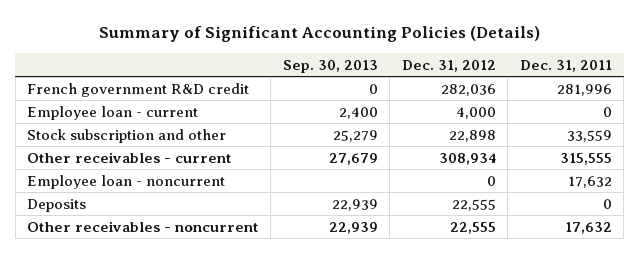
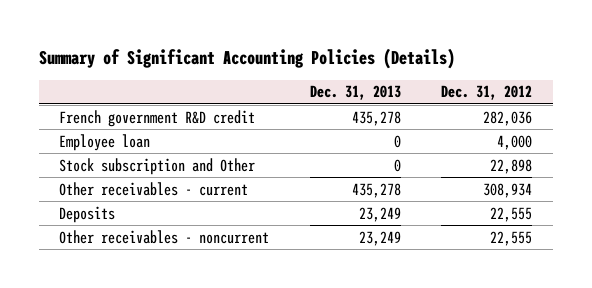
[282,59,378,73] Sep. 30, 2013 -> none
[519,59,612,72] Dec. 31, 2011 -> none
none -> [309,85,401,101] Dec. 31, 2013
[27,105,199,120] Employee loan - current -> [59,133,151,151] Employee loan
[27,128,227,143] Stock subscription and other -> [59,157,256,175] Stock subscription and Other
[27,174,226,189] Employee loan - noncurrent -> none

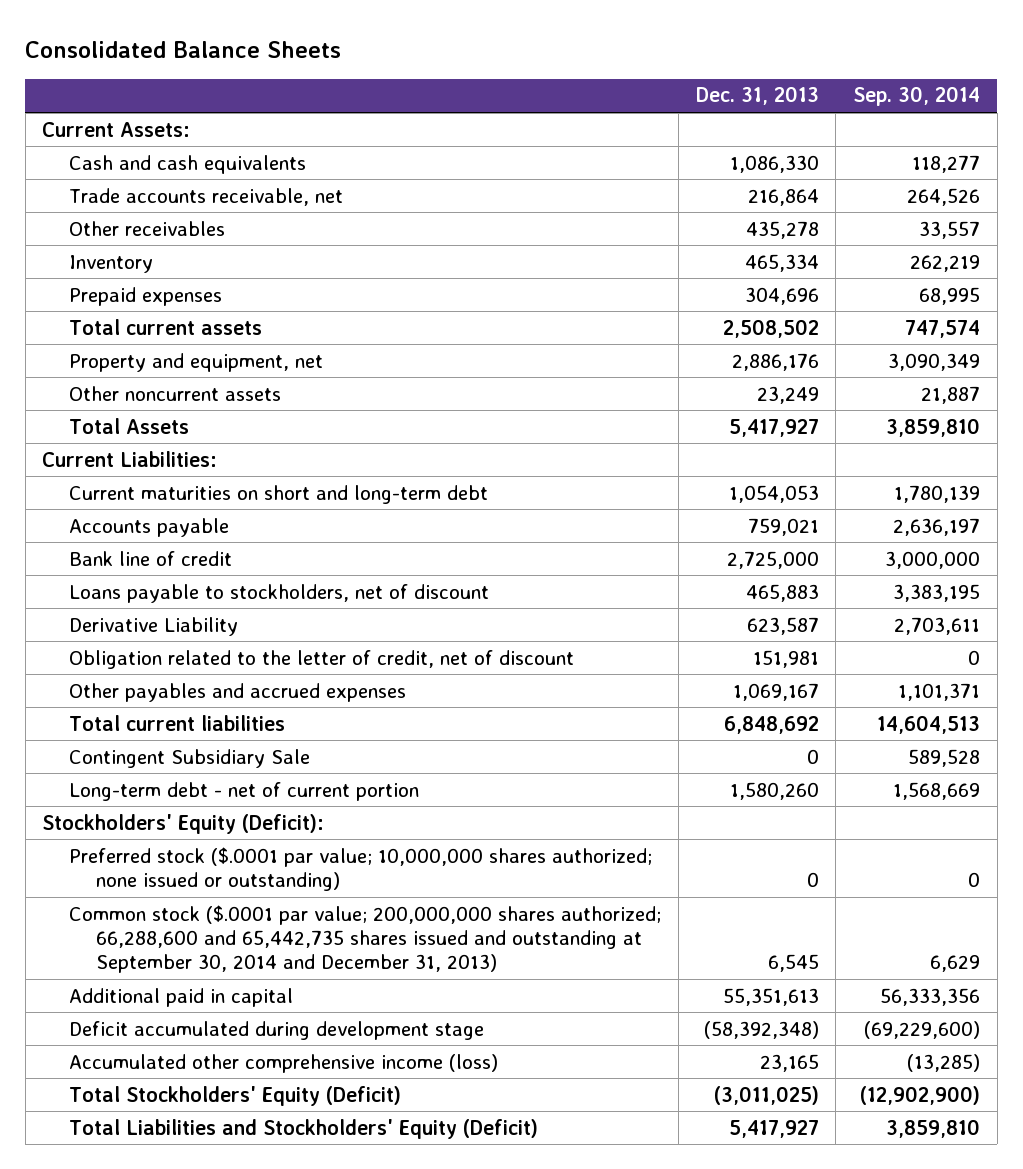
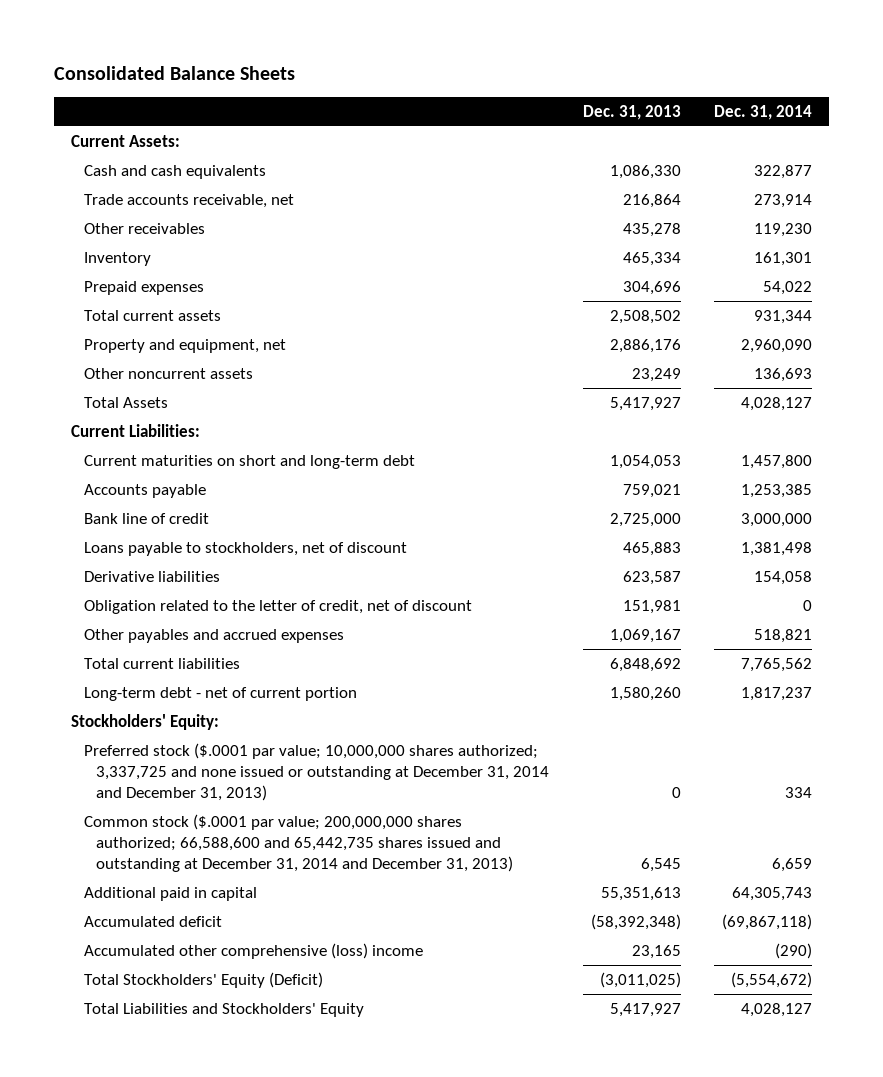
[853,86,981,107] Sep. 30, 2014 -> none
none -> [714,104,813,120] Dec. 31, 2014
[69,616,239,636] Derivative Liability -> [83,570,220,582] Derivative liabilities
[69,748,311,768] Contingent Subsidiary Sale -> none
[42,813,325,834] Stockholders' Equity (Deficit): -> [70,713,219,730] Stockholders' Equity:
[69,846,653,891] Preferred stock ($.0001 par value; 10,000,000 shares authorized; none issued or outstanding) -> [83,742,550,801] Preferred stock ($.0001 par value; 10,000,000 shares authorized; 3,337,725 and none issued or outstanding at December 31, 2014 and December 31, 2013)
[69,904,662,974] Common stock ($.0001 par value; 200,000,000 shares authorized; 66,288,600 and 65,442,735 shares issued and outstanding at September 30, 2014 and December 31, 2013) -> [83,813,514,872] Common stock ($.0001 par value; 200,000,000 shares authorized; 66,588,600 and 65,442,735 shares issued and outstanding at December 31, 2014 and December 31, 2013)
[69,1020,485,1040] Deficit accumulated during development stage -> [83,915,222,927] Accumulated deficit
[69,1053,499,1073] Accumulated other comprehensive income (loss) -> [83,942,423,959] Accumulated other comprehensive (loss) income
[69,1118,539,1139] Total Liabilities and Stockholders' Equity (Deficit) -> [83,1002,364,1017] Total Liabilities and Stockholders' Equity

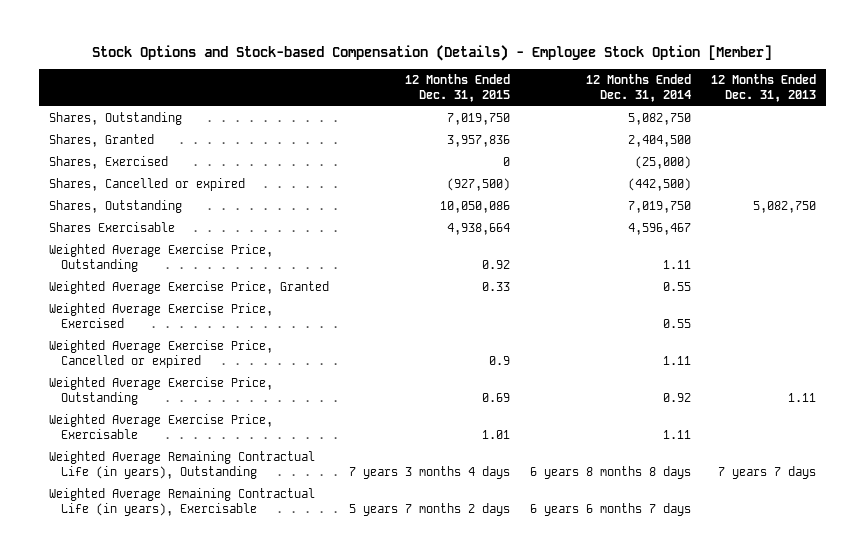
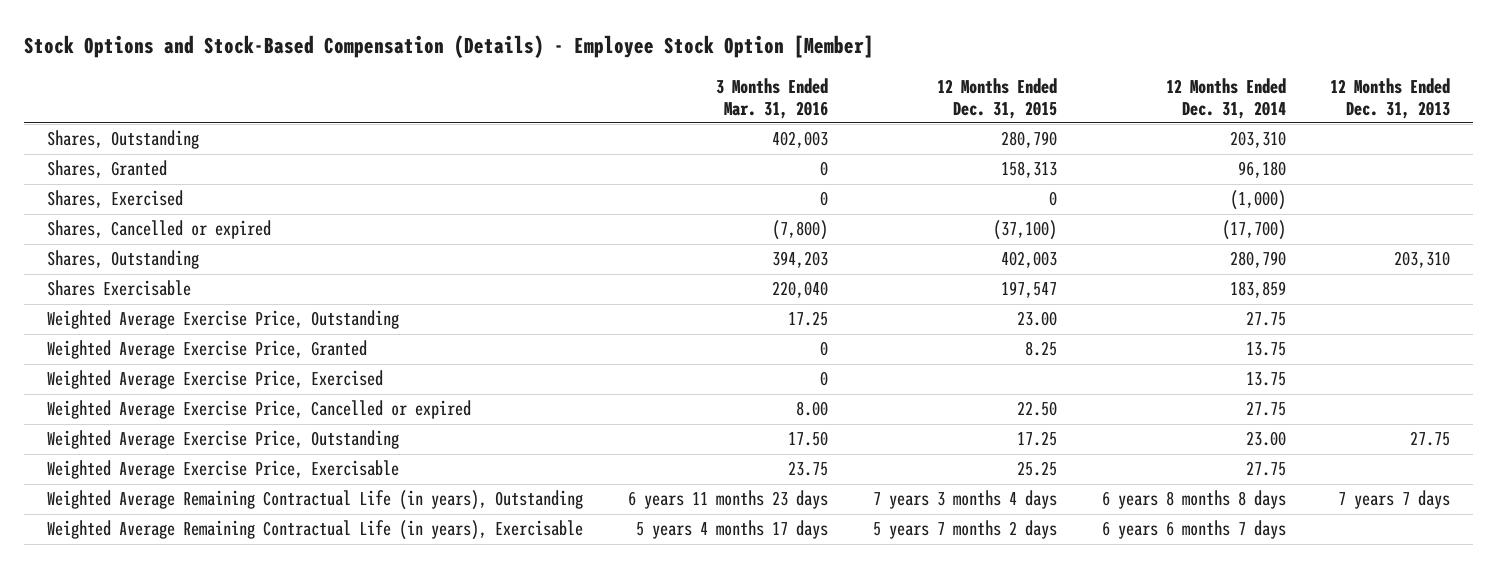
[92,44,773,61] Stock Options and Stock-based Compensation (Details) - Employee Stock Option [Member] -> [24,34,875,58] Stock Options and Stock-Based Compensation (Details) - Employee Stock Option [Member]
none -> [715,77,828,119] 3 Months Ended Mar. 31, 2016
[446,113,510,126] 7,019,750 -> [1000,131,1057,149] 280,790
[628,113,692,126] 5,082,750 -> [1229,131,1286,149] 203,310
[446,135,510,148] 3,957,836 -> [1000,161,1057,179] 158,313
[628,135,692,148] 2,404,500 -> [1237,161,1286,179] 96,180
[635,156,692,170] (25,000) -> [1229,190,1286,211] (1,000)
[446,178,510,192] (927,500) -> [992,220,1057,241] (37,100)
[628,178,692,192] (442,500) -> [1221,220,1286,241] (17,700)
[439,201,510,214] 10,050,086 -> [1000,251,1057,269] 402,003
[628,201,692,214] 7,019,750 -> [1229,251,1286,269] 280,790
[753,201,817,214] 5,082,750 -> [1394,251,1451,269] 203,310
[446,223,510,236] 4,938,664 -> [1000,281,1057,299] 197,547
[628,223,692,236] 4,596,467 -> [1229,281,1286,299] 183,859
[481,259,510,269] 0.92 -> [1016,311,1057,327] 23.00
[663,259,692,269] 1.11 -> [1245,311,1286,327] 27.75
[481,282,510,292] 0.33 -> [1024,341,1057,357] 8.25
[663,282,692,292] 0.55 -> [1245,342,1286,357] 13.75
[663,318,692,328] 0.55 -> [1245,372,1286,387] 13.75
[488,355,510,365] 0.9 -> [1016,401,1057,417] 22.50
[663,355,692,365] 1.11 -> [1245,401,1286,417] 27.75
[481,392,510,402] 0.69 -> [1016,431,1057,447] 17.25
[663,392,692,402] 0.92 -> [1245,431,1286,447] 23.00
[788,392,817,402] 1.11 -> [1410,431,1451,447] 27.75
[481,429,510,439] 1.01 -> [1016,461,1057,477] 25.25
[663,429,692,439] 1.11 -> [1245,461,1286,477] 27.75

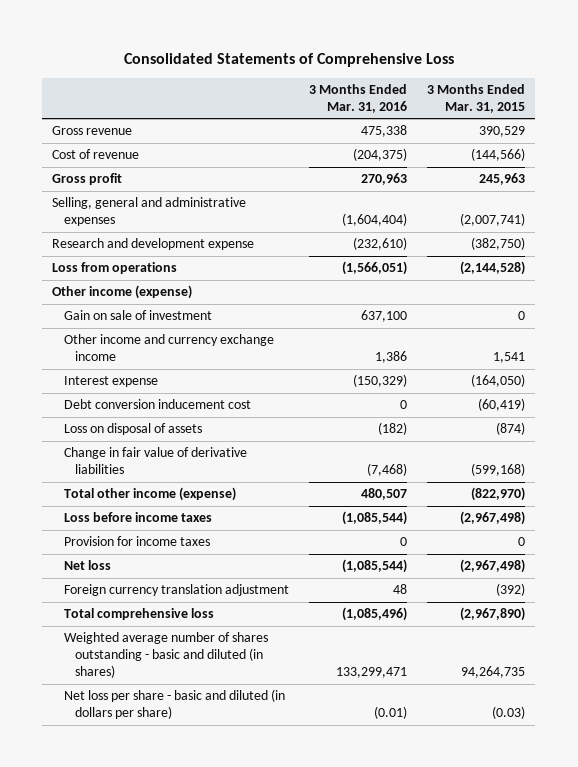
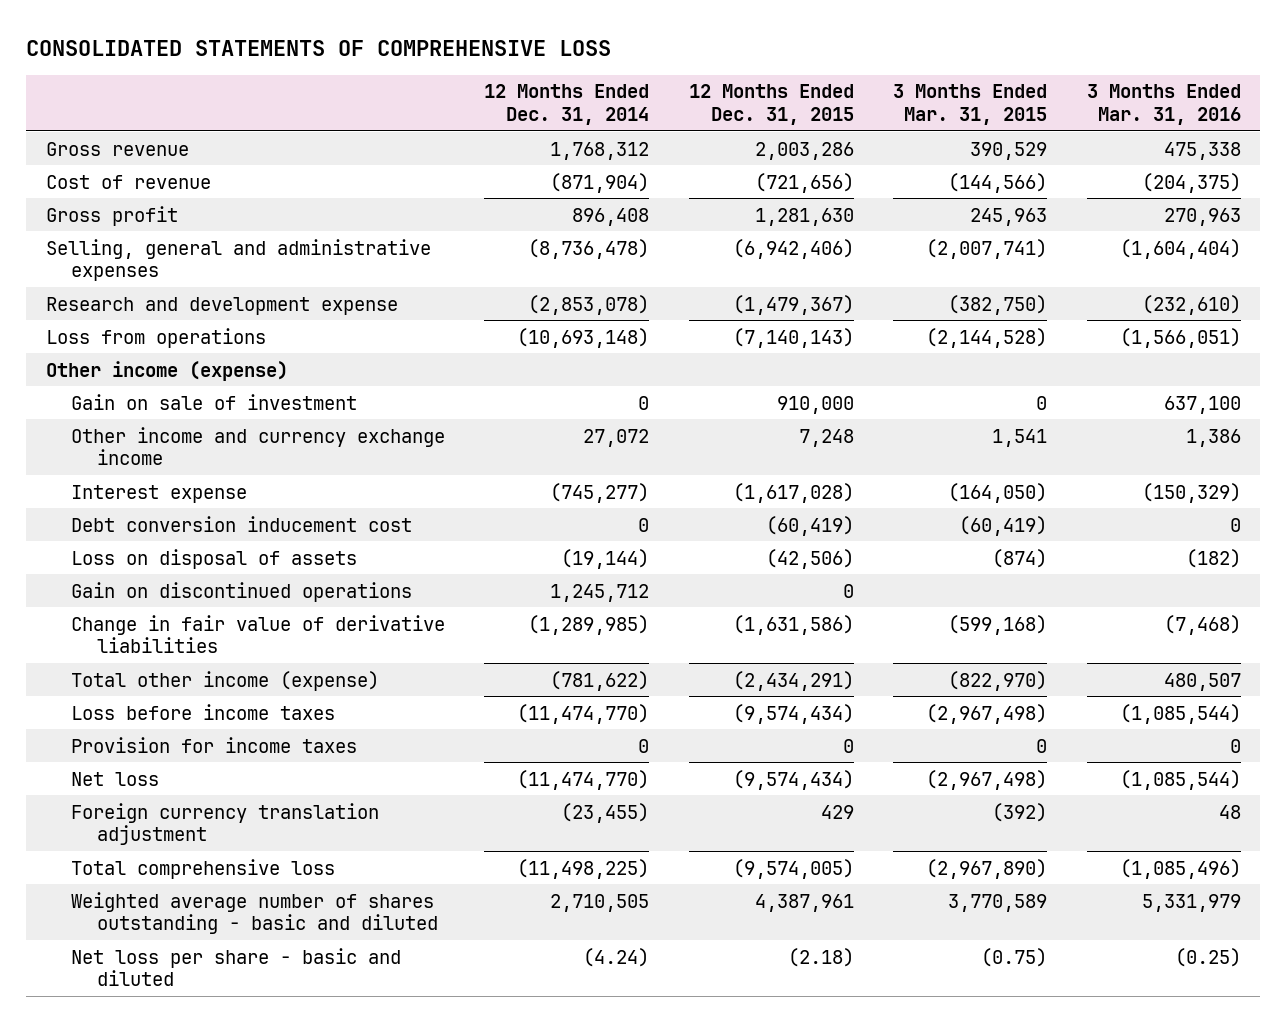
[123,52,454,67] Consolidated Statements of Comprehensive Loss -> [25,39,611,56] CONSOLIDATED STATEMENTS OF COMPREHENSIVE LOSS
none -> [484,84,650,126] 12 Months Ended Dec. 31, 2014
none -> [688,84,854,126] 12 Months Ended Dec. 31, 2015
none -> [71,581,413,602] Gain on discontinued operations
[63,632,268,679] Weighted average number of shares outstanding - basic and diluted (in shares) -> [71,891,438,935] Weighted average number of shares outstanding - basic and diluted
[335,667,407,679] 133,299,471 -> [1141,893,1241,912] 5,331,979
[461,666,526,679] 94,264,735 -> [948,893,1048,912] 3,770,589
[63,689,285,720] Net loss per share - basic and diluted (in dollars per share) -> [71,947,402,987] Net loss per share - basic and diluted
[373,706,407,720] (0.01) -> [1174,947,1241,967] (0.25)
[492,706,526,720] (0.03) -> [981,947,1048,967] (0.75)

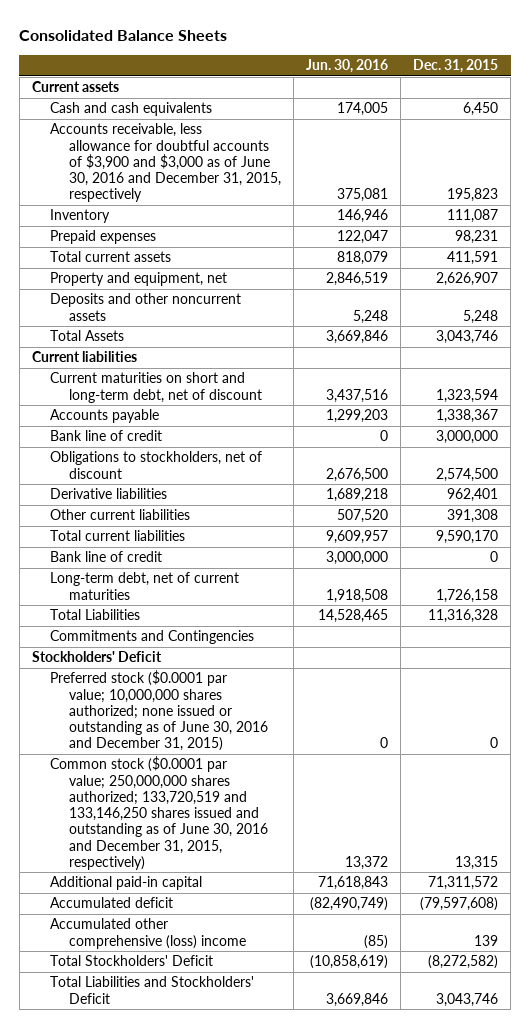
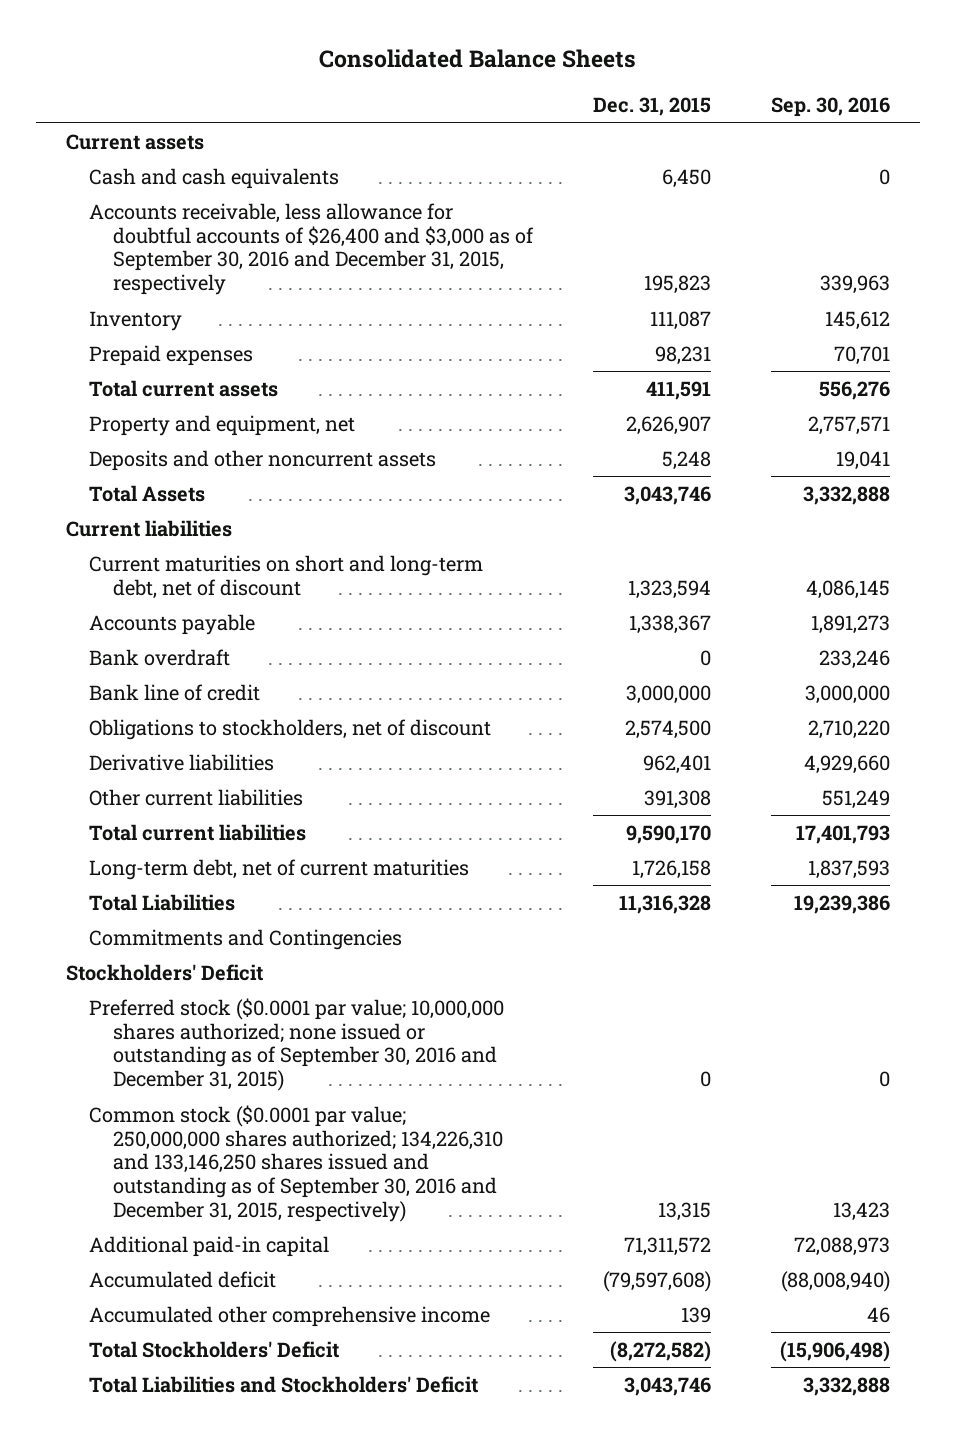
[305,59,388,74] Jun. 30, 2016 -> none
none -> [770,97,890,118] Sep. 30, 2016
[50,123,281,203] Accounts receivable, less allowance for doubtful accounts of $3,900 and $3,000 as of June 30, 2016 and December 31, 2015, respectively -> [89,202,535,296] Accounts receivable, less allowance for doubtful accounts of $26,400 and $3,000 as of September 30, 2016 and December 31, 2015, respectively
none -> [89,648,231,666] Bank overdraft
[50,551,163,563] Bank line of credit -> none
[50,670,268,752] Preferred stock ($0.0001 par value; 10,000,000 shares authorized; none issued or outstanding as of June 30, 2016 and December 31, 2015) -> [89,997,505,1092] Preferred stock ($0.0001 par value; 10,000,000 shares authorized; none issued or outstanding as of September 30, 2016 and December 31, 2015)
[50,756,268,870] Common stock ($0.0001 par value; 250,000,000 shares authorized; 133,720,519 and 133,146,250 shares issued and outstanding as of June 30, 2016 and December 31, 2015, respectively) -> [89,1104,504,1222] Common stock ($0.0001 par value; 250,000,000 shares authorized; 134,226,310 and 133,146,250 shares issued and outstanding as of September 30, 2016 and December 31, 2015, respectively)
[50,918,246,949] Accumulated other comprehensive (loss) income -> [89,1305,491,1327] Accumulated other comprehensive income

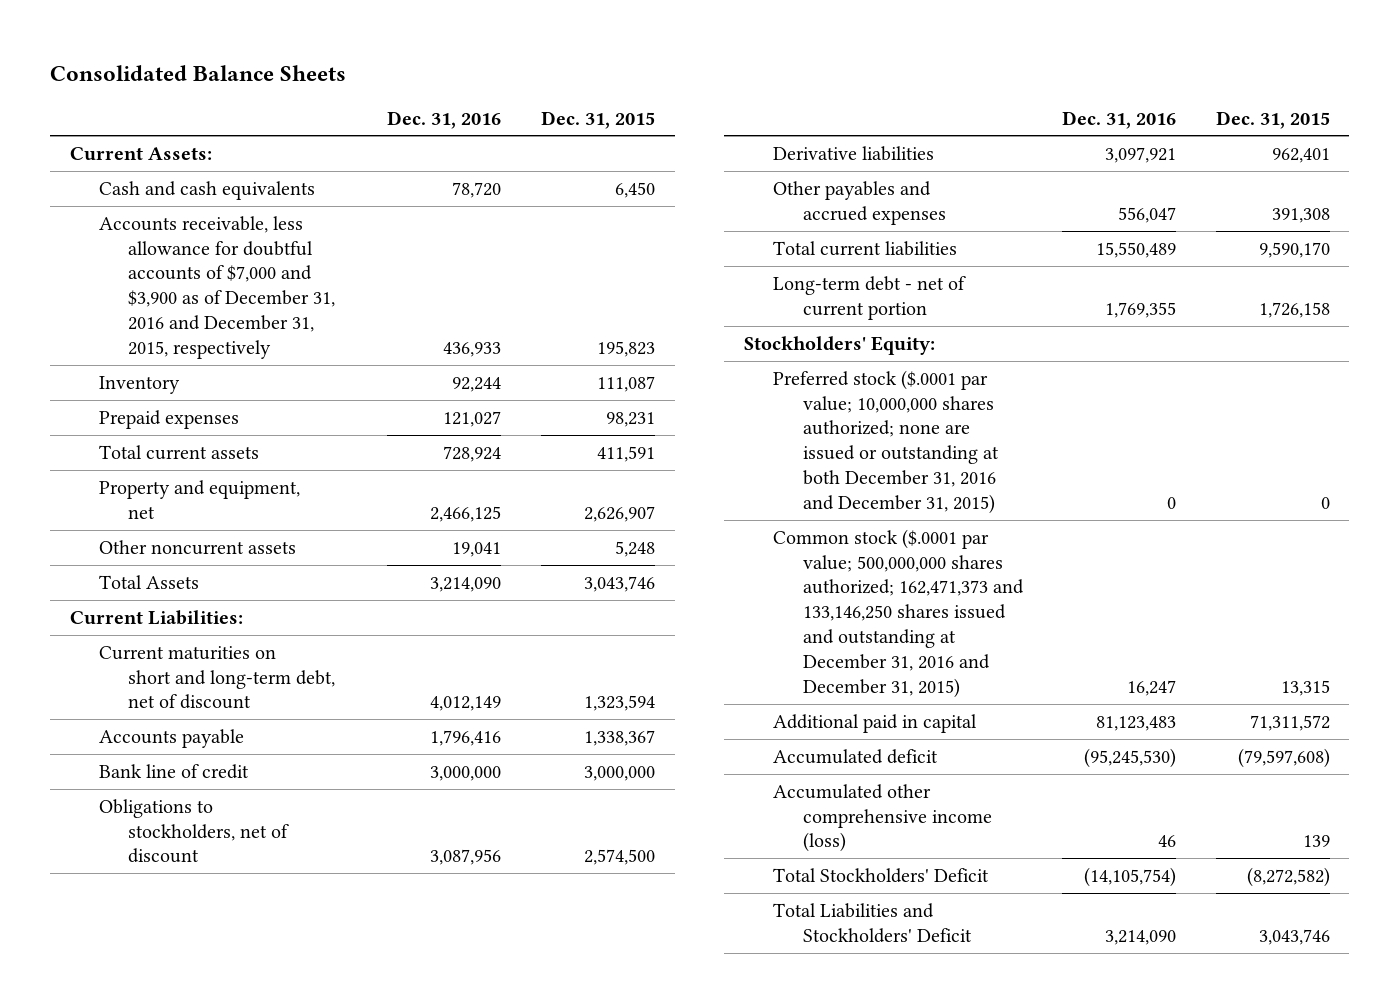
[770,97,890,118] Sep. 30, 2016 -> none
none -> [387,110,502,129] Dec. 31, 2016
[65,133,204,150] Current assets -> [69,146,212,161] Current Assets:
[89,202,535,296] Accounts receivable, less allowance for doubtful accounts of $26,400 and $3,000 as of September 30, 2016 and December 31, 2015, respectively -> [98,215,335,359] Accounts receivable, less allowance for doubtful accounts of $7,000 and $3,900 as of December 31, 2016 and December 31, 2015, respectively
[89,449,437,471] Deposits and other noncurrent assets -> [98,539,296,555] Other noncurrent assets
[65,519,232,537] Current liabilities -> [69,609,243,625] Current Liabilities:
[89,648,231,666] Bank overdraft -> none
[89,788,304,806] Other current liabilities -> [773,180,946,225] Other payables and accrued expenses
[89,893,236,911] Total Liabilities -> none
[89,928,403,950] Commitments and Contingencies -> none
[89,858,470,880] Long-term debt, net of current maturities -> [773,275,967,320] Long-term debt - net of current portion
[65,963,263,981] Stockholders' Deficit -> [744,335,936,355] Stockholders' Equity:
[89,997,505,1092] Preferred stock ($0.0001 par value; 10,000,000 shares authorized; none issued or outstanding as of September 30, 2016 and December 31, 2015) -> [773,369,999,514] Preferred stock ($.0001 par value; 10,000,000 shares authorized; none are issued or outstanding at both December 31, 2016 and December 31, 2015)
[89,1104,504,1222] Common stock ($0.0001 par value; 250,000,000 shares authorized; 134,226,310 and 133,146,250 shares issued and outstanding as of September 30, 2016 and December 31, 2015, respectively) -> [773,528,1024,698] Common stock ($.0001 par value; 500,000,000 shares authorized; 162,471,373 and 133,146,250 shares issued and outstanding at December 31, 2016 and December 31, 2015)
[89,1235,330,1257] Additional paid-in capital -> [773,713,978,733] Additional paid in capital
[89,1305,491,1327] Accumulated other comprehensive income -> [773,783,992,853] Accumulated other comprehensive income (loss)

